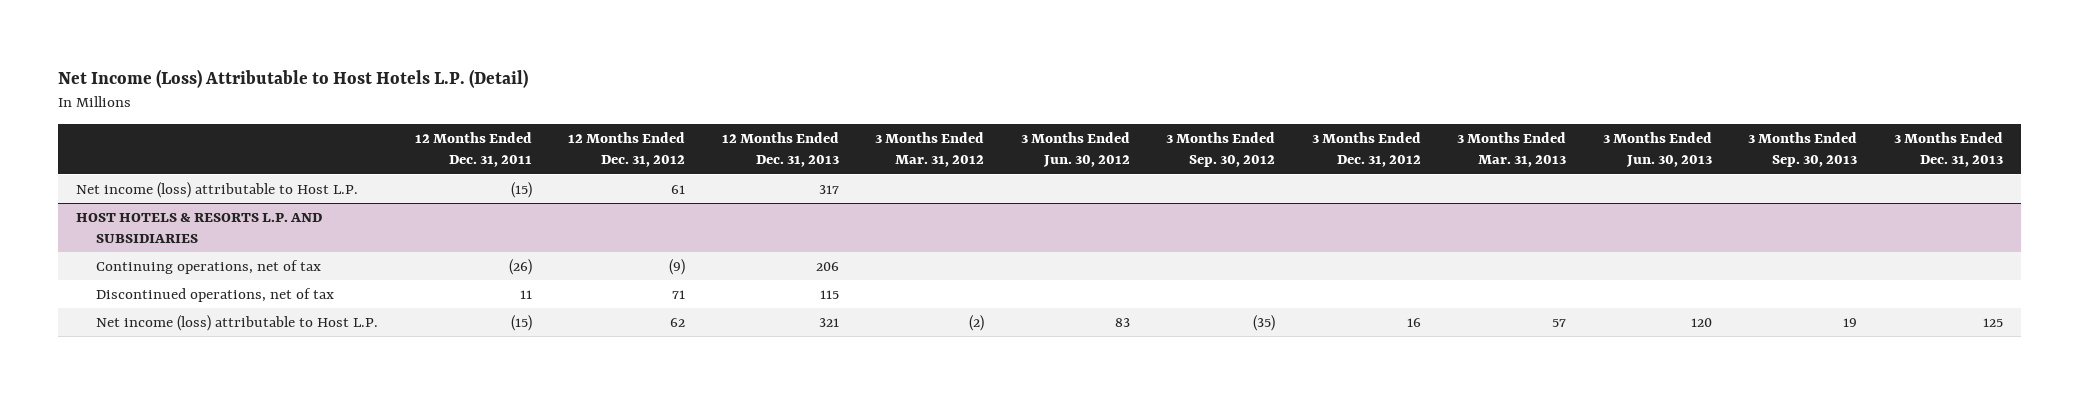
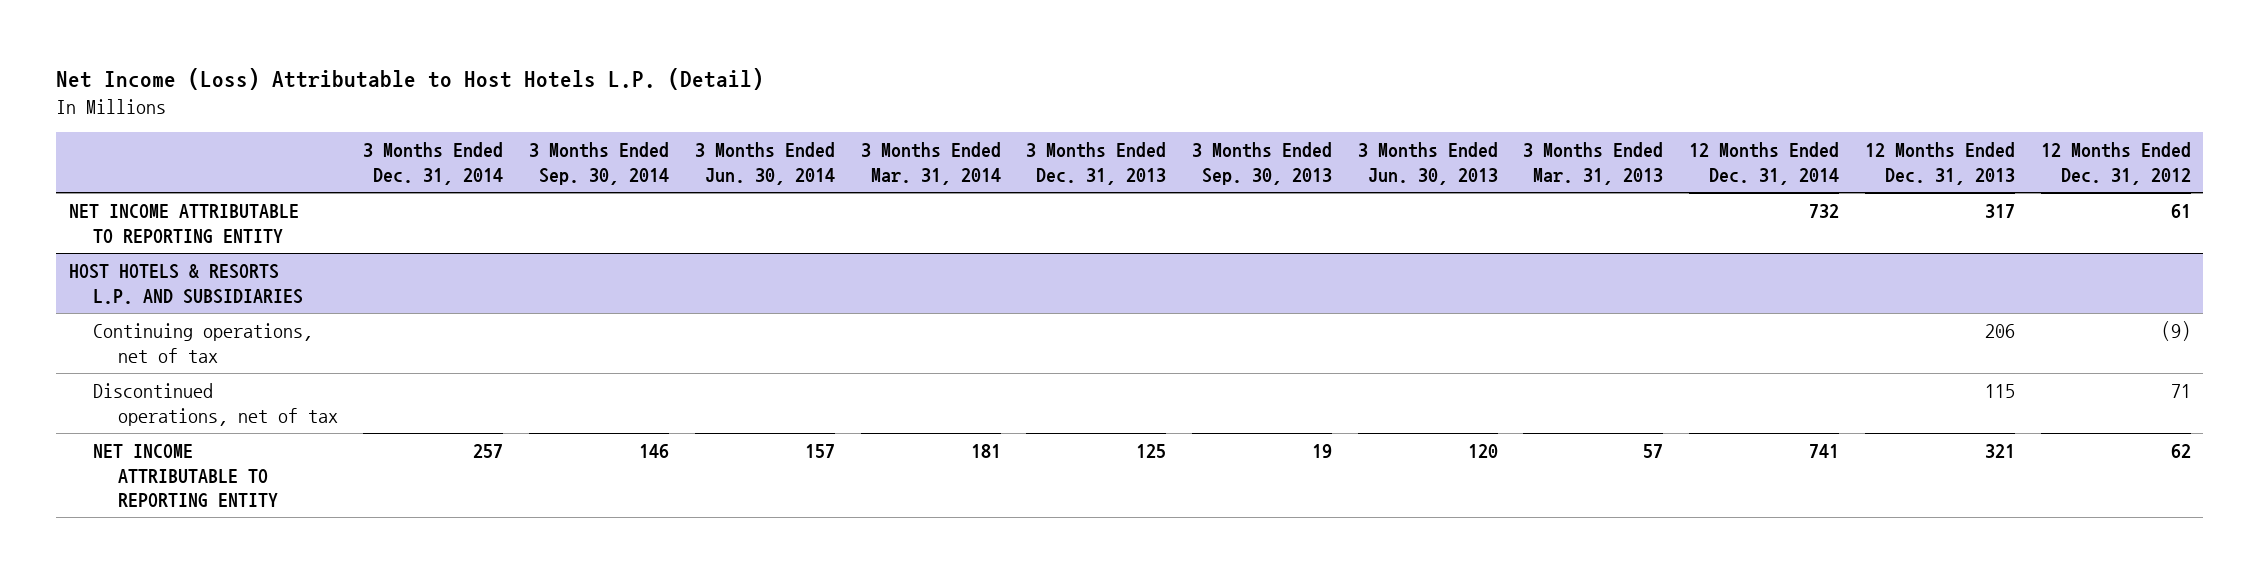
[414,132,532,168] 12 Months Ended Dec. 31, 2011 -> none
[875,132,985,168] 3 Months Ended Mar. 31, 2012 -> none
[1020,132,1130,168] 3 Months Ended Jun. 30, 2012 -> none
[1166,132,1276,168] 3 Months Ended Sep. 30, 2012 -> none
[1311,132,1421,168] 3 Months Ended Dec. 31, 2012 -> none
none -> [363,142,504,185] 3 Months Ended Dec. 31, 2014
none -> [529,142,670,185] 3 Months Ended Sep. 30, 2014
none -> [694,142,835,185] 3 Months Ended Jun. 30, 2014
none -> [860,142,1001,185] 3 Months Ended Mar. 31, 2014
none -> [1689,142,1840,185] 12 Months Ended Dec. 31, 2014
[75,181,358,198] Net income (loss) attributable to Host L.P. -> [68,204,299,243] NET INCOME ATTRIBUTABLE TO REPORTING ENTITY
[96,314,379,331] Net income (loss) attributable to Host L.P. -> [93,444,278,507] NET INCOME ATTRIBUTABLE TO REPORTING ENTITY

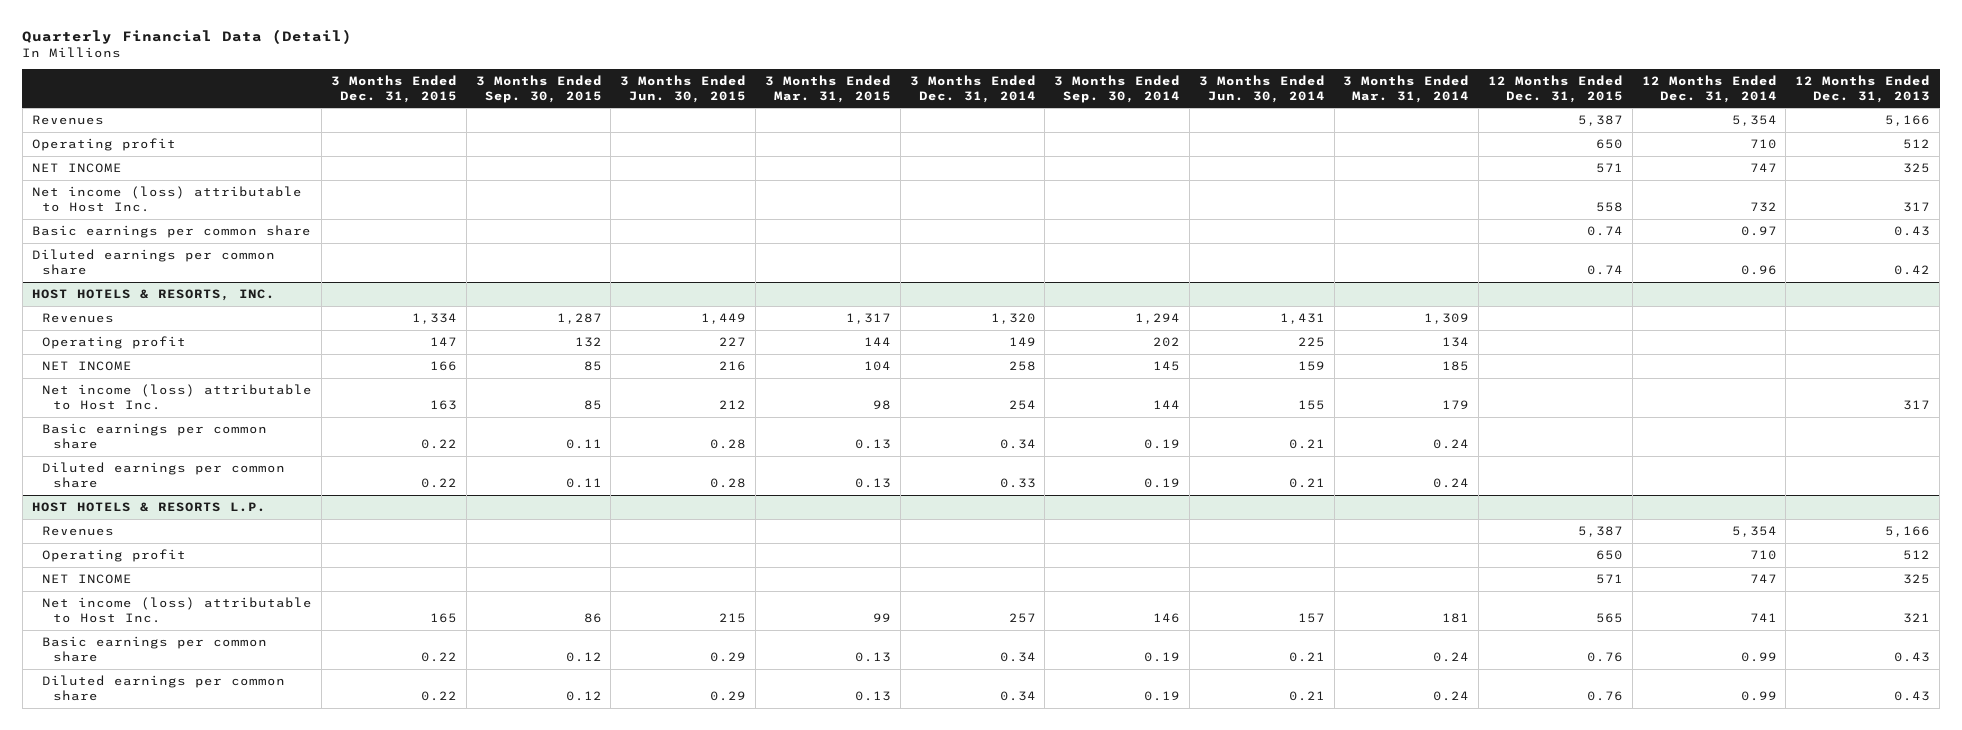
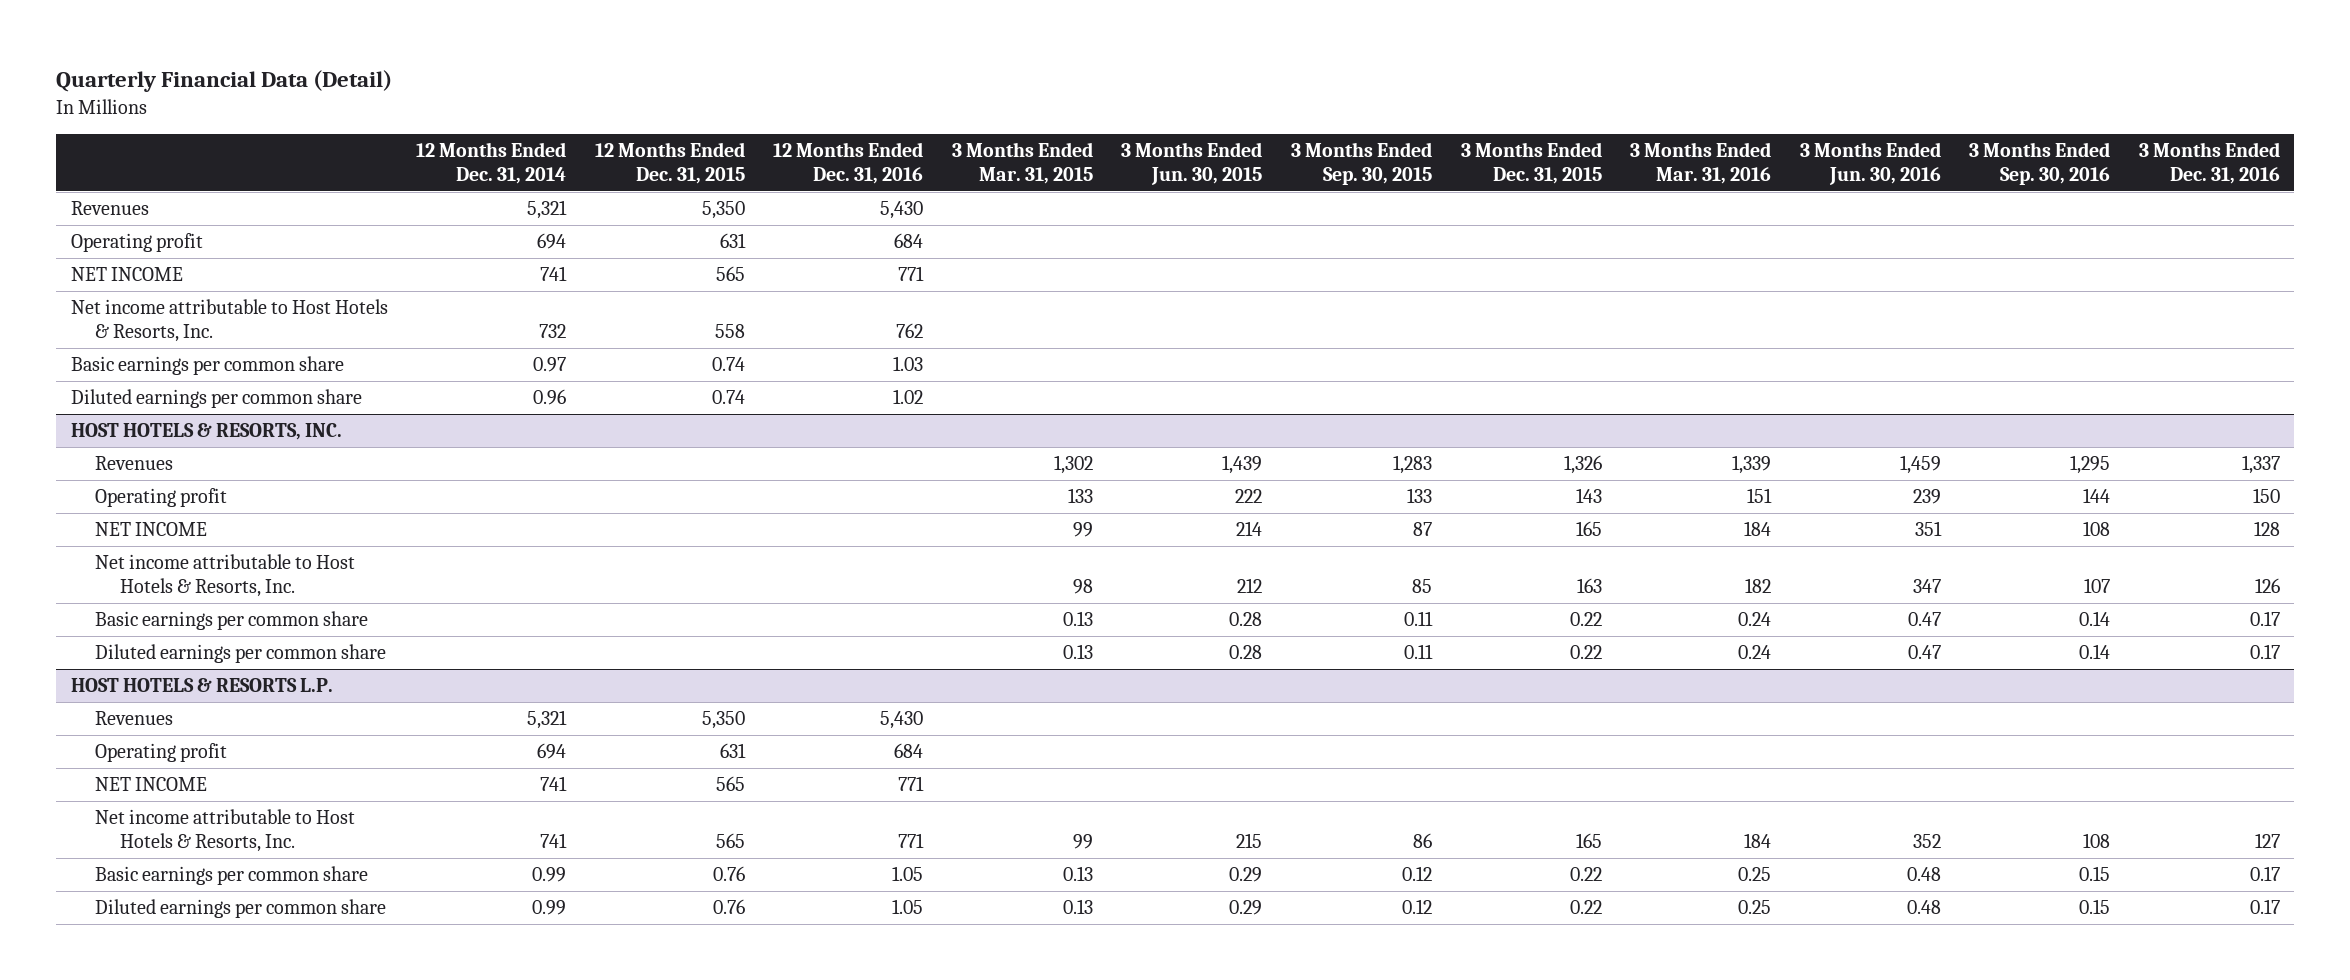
[909,74,1036,103] 3 Months Ended Dec. 31, 2014 -> none
[1054,74,1181,103] 3 Months Ended Sep. 30, 2014 -> none
[1198,74,1325,103] 3 Months Ended Jun. 30, 2014 -> none
[1343,74,1470,103] 3 Months Ended Mar. 31, 2014 -> none
[1795,74,1931,103] 12 Months Ended Dec. 31, 2013 -> none
none -> [773,142,924,185] 12 Months Ended Dec. 31, 2016
none -> [1630,142,1772,185] 3 Months Ended Mar. 31, 2016
none -> [1799,142,1941,186] 3 Months Ended Jun. 30, 2016
none -> [1969,142,2111,186] 3 Months Ended Sep. 30, 2016
none -> [2138,142,2280,185] 3 Months Ended Dec. 31, 2016
[1578,114,1624,126] 5,387 -> [701,201,745,220] 5,350
[1731,114,1777,126] 5,354 -> [527,200,568,220] 5,321
[1596,138,1624,149] 650 -> [719,233,746,249] 631
[1749,138,1777,149] 710 -> [537,233,567,250] 694
[1596,162,1624,173] 571 -> [715,266,745,282] 565
[1749,162,1777,172] 747 -> [540,266,568,282] 741
[31,185,302,213] Net income (loss) attributable to Host Inc. -> [70,299,388,343] Net income attributable to Host Hotels & Resorts, Inc.
[412,312,458,324] 1,334 -> [1563,455,1602,475] 1,326
[556,312,602,324] 1,287 -> [1393,455,1433,475] 1,283
[701,312,747,324] 1,449 -> [1222,455,1263,475] 1,439
[845,312,891,324] 1,317 -> [1053,455,1093,475] 1,302
[430,336,458,346] 147 -> [1575,488,1602,504] 143
[574,336,602,347] 132 -> [1407,488,1433,504] 133
[719,336,747,346] 227 -> [1235,489,1263,504] 222
[863,336,891,346] 144 -> [1067,488,1093,504] 133
[430,360,458,371] 166 -> [1575,521,1602,537] 165
[583,360,602,371] 85 -> [1413,522,1433,537] 87
[719,360,747,371] 216 -> [1236,521,1263,537] 214
[863,360,891,371] 104 -> [1072,522,1093,538] 99
[42,383,313,411] Net income (loss) attributable to Host Inc. -> [95,554,356,598] Net income attributable to Host Hotels & Resorts, Inc.
[1578,525,1624,537] 5,387 -> [701,711,745,730] 5,350
[1731,525,1777,537] 5,354 -> [527,710,568,730] 5,321
[1596,549,1624,560] 650 -> [719,743,746,759] 631
[1749,549,1777,560] 710 -> [537,743,567,760] 694
[1596,573,1624,584] 571 -> [715,776,745,792] 565
[1749,573,1777,583] 747 -> [540,776,568,792] 741
[42,596,313,624] Net income (loss) attributable to Host Inc. -> [95,809,356,853] Net income attributable to Host Hotels & Resorts, Inc.

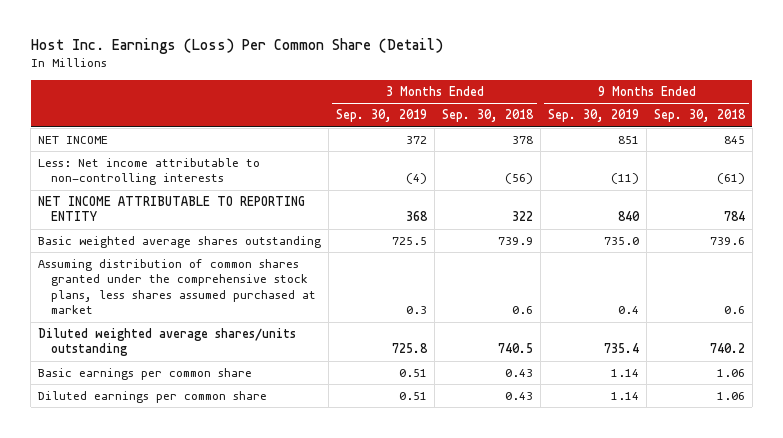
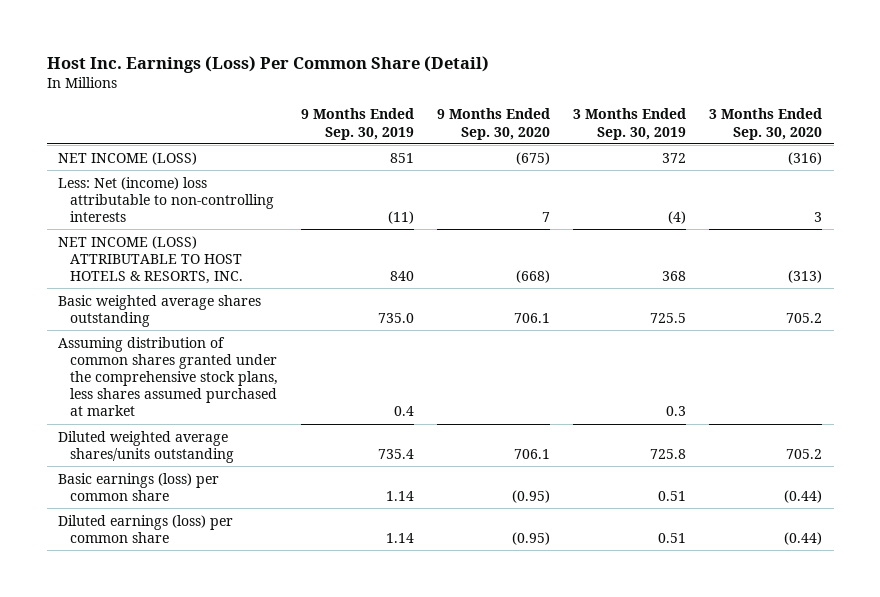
[442,109,535,123] Sep. 30, 2018 -> none
[653,109,746,123] Sep. 30, 2018 -> none
none -> [437,108,551,140] 9 Months Ended Sep. 30, 2020
none -> [709,108,823,140] 3 Months Ended Sep. 30, 2020
[38,136,109,145] NET INCOME -> [58,151,198,165] NET INCOME (LOSS)
[38,158,261,186] Less: Net income attributable to non-controlling interests -> [58,176,275,222] Less: Net (income) loss attributable to non-controlling interests
[38,196,306,222] NET INCOME ATTRIBUTABLE TO REPORTING ENTITY -> [58,235,244,284] NET INCOME (LOSS) ATTRIBUTABLE TO HOST HOTELS & RESORTS, INC.
[38,368,253,381] Basic earnings per common share -> [58,472,220,501] Basic earnings (loss) per common share
[38,391,268,404] Diluted earnings per common share -> [58,514,234,543] Diluted earnings (loss) per common share

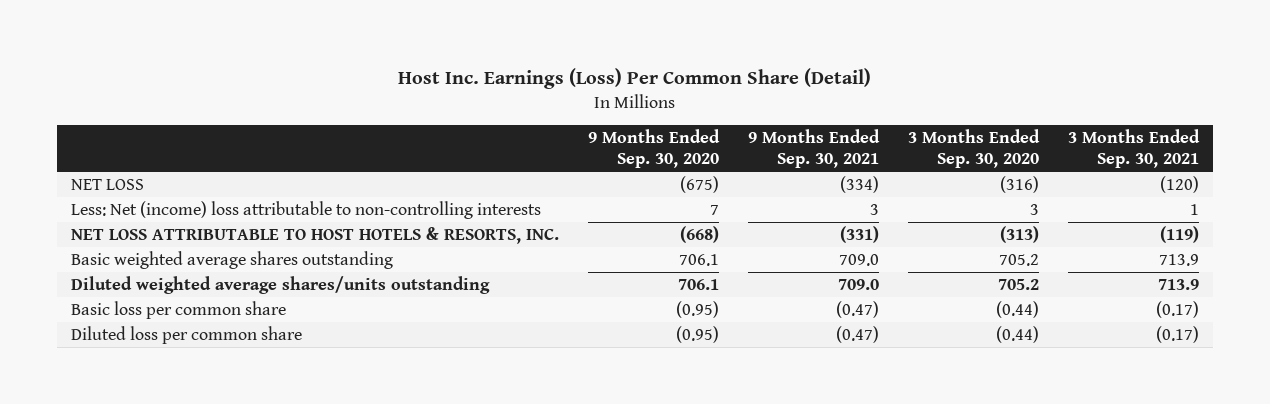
[301,108,415,140] 9 Months Ended Sep. 30, 2019 -> none
[573,108,687,140] 3 Months Ended Sep. 30, 2019 -> none
none -> [748,129,881,168] 9 Months Ended Sep. 30, 2021
none -> [1068,129,1201,168] 3 Months Ended Sep. 30, 2021
[58,151,198,165] NET INCOME (LOSS) -> [71,179,145,191] NET LOSS
[58,235,244,284] NET INCOME (LOSS) ATTRIBUTABLE TO HOST HOTELS & RESORTS, INC. -> [71,227,560,245] NET LOSS ATTRIBUTABLE TO HOST HOTELS & RESORTS, INC.
[58,336,279,417] Assuming distribution of common shares granted under the comprehensive stock plans, less shares assumed purchased at market -> none
[58,472,220,501] Basic earnings (loss) per common share -> [71,301,287,320] Basic loss per common share
[58,514,234,543] Diluted earnings (loss) per common share -> [71,326,303,345] Diluted loss per common share

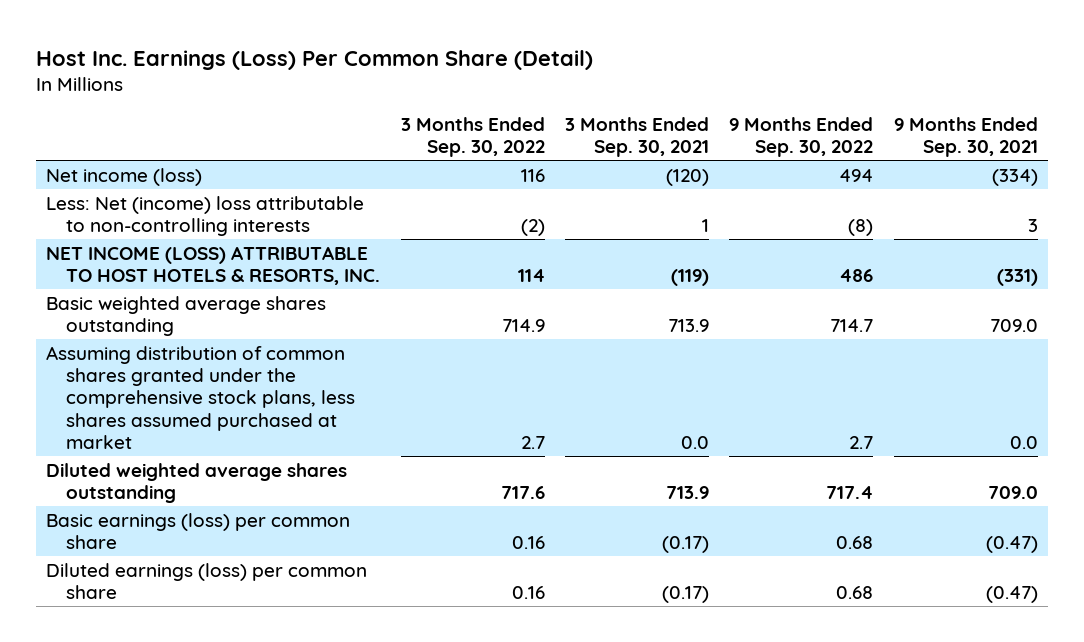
[588,129,721,168] 9 Months Ended Sep. 30, 2020 -> none
[908,129,1041,168] 3 Months Ended Sep. 30, 2020 -> none
none -> [400,116,545,158] 3 Months Ended Sep. 30, 2022
none -> [729,116,874,158] 9 Months Ended Sep. 30, 2022
[71,179,145,191] NET LOSS -> [46,167,203,186] Net income (loss)
[71,227,560,245] NET LOSS ATTRIBUTABLE TO HOST HOTELS & RESORTS, INC. -> [46,245,381,285] NET INCOME (LOSS) ATTRIBUTABLE TO HOST HOTELS & RESORTS, INC.
none -> [46,345,356,449] Assuming distribution of common shares granted under the comprehensive stock plans, less shares assumed purchased at market
[71,276,491,295] Diluted weighted average shares/units outstanding -> [46,462,348,503] Diluted weighted average shares outstanding
[71,301,287,320] Basic loss per common share -> [46,512,351,549] Basic earnings (loss) per common share
[71,326,303,345] Diluted loss per common share -> [46,562,368,599] Diluted earnings (loss) per common share

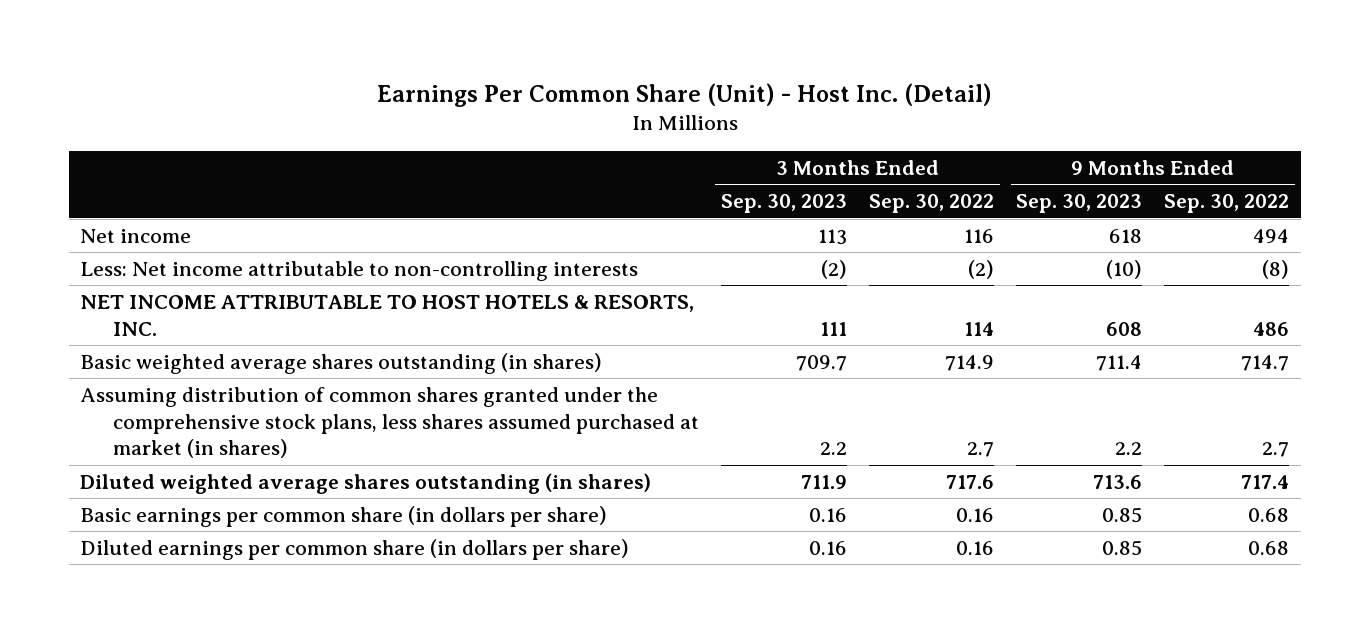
[36,49,594,70] Host Inc. Earnings (Loss) Per Common Share (Detail) -> [376,82,992,107] Earnings Per Common Share (Unit) - Host Inc. (Detail)
[565,116,710,158] 3 Months Ended Sep. 30, 2021 -> none
[893,116,1038,158] 9 Months Ended Sep. 30, 2021 -> none
none -> [721,194,848,214] Sep. 30, 2023
none -> [1016,194,1143,214] Sep. 30, 2023
[46,167,203,186] Net income (loss) -> [80,228,192,243] Net income
[46,195,365,236] Less: Net (income) loss attributable to non-controlling interests -> [80,260,639,281] Less: Net income attributable to non-controlling interests
[46,245,381,285] NET INCOME (LOSS) ATTRIBUTABLE TO HOST HOTELS & RESORTS, INC. -> [80,294,695,336] NET INCOME ATTRIBUTABLE TO HOST HOTELS & RESORTS, INC.
[46,295,327,336] Basic weighted average shares outstanding -> [80,352,603,374] Basic weighted average shares outstanding (in shares)
[46,345,356,449] Assuming distribution of common shares granted under the comprehensive stock plans, less shares assumed purchased at market -> [80,386,699,459] Assuming distribution of common shares granted under the comprehensive stock plans, less shares assumed purchased at market (in shares)
[46,462,348,503] Diluted weighted average shares outstanding -> [80,472,652,494] Diluted weighted average shares outstanding (in shares)
[46,512,351,549] Basic earnings (loss) per common share -> [80,505,608,527] Basic earnings per common share (in dollars per share)
[46,562,368,599] Diluted earnings (loss) per common share -> [80,538,630,560] Diluted earnings per common share (in dollars per share)

